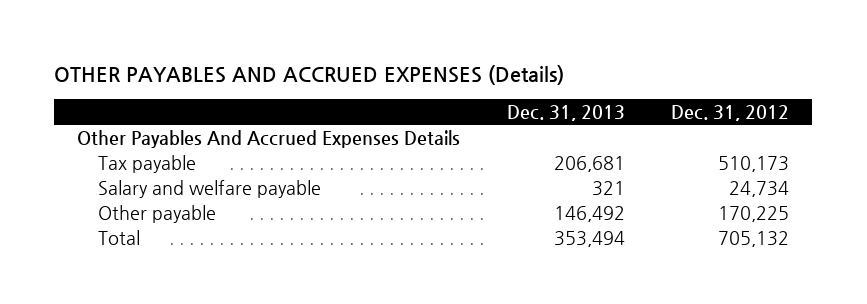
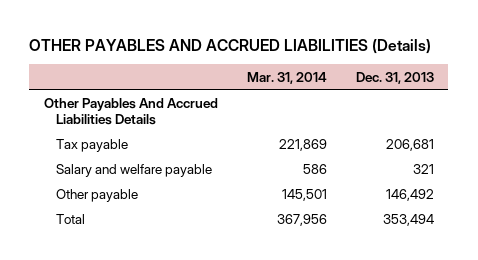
[54,65,565,86] OTHER PAYABLES AND ACCRUED EXPENSES (Details) -> [29,38,432,54] OTHER PAYABLES AND ACCRUED LIABILITIES (Details)
[671,104,790,121] Dec. 31, 2012 -> none
none -> [246,71,327,84] Mar. 31, 2014
[77,129,461,148] Other Payables And Accrued Expenses Details -> [43,97,218,125] Other Payables And Accrued Liabilities Details

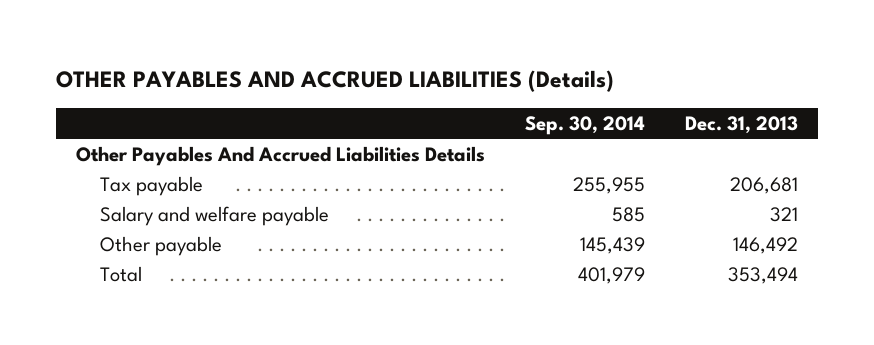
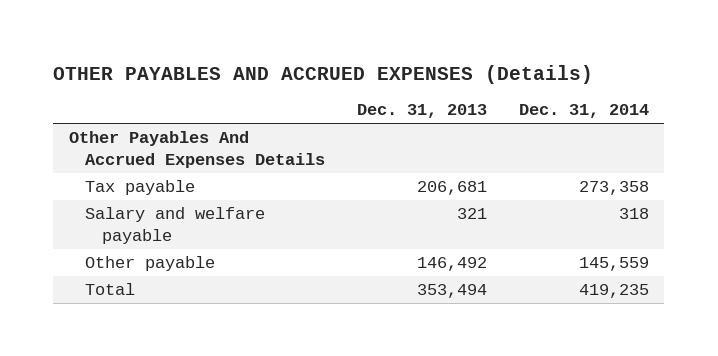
[55,70,614,93] OTHER PAYABLES AND ACCRUED LIABILITIES (Details) -> [53,64,594,84] OTHER PAYABLES AND ACCRUED EXPENSES (Details)
[524,115,645,135] Sep. 30, 2014 -> none
none -> [518,104,649,119] Dec. 31, 2014
[75,145,485,166] Other Payables And Accrued Liabilities Details -> [69,130,326,168] Other Payables And Accrued Expenses Details

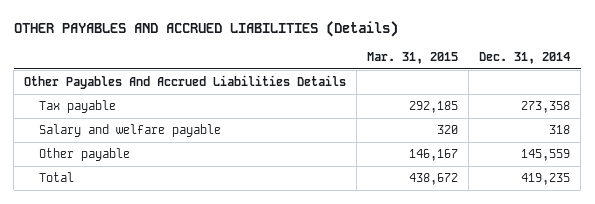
[53,64,594,84] OTHER PAYABLES AND ACCRUED EXPENSES (Details) -> [13,20,398,37] OTHER PAYABLES AND ACCRUED LIABILITIES (Details)
[357,104,488,119] Dec. 31, 2013 -> none
none -> [367,52,459,65] Mar. 31, 2015
[69,130,326,168] Other Payables And Accrued Expenses Details -> [24,75,347,90] Other Payables And Accrued Liabilities Details

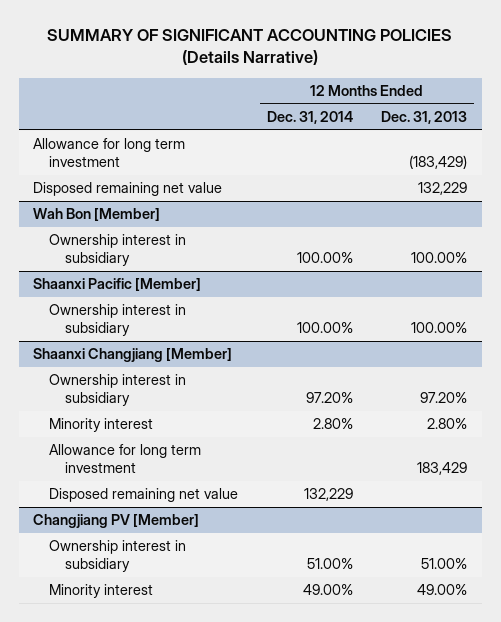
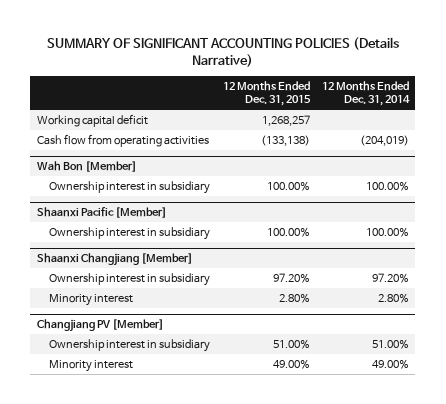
[381,110,468,124] Dec. 31, 2013 -> none
none -> [222,81,311,107] 12 Months Ended Dec. 31, 2015
[33,138,186,167] Allowance for long term investment -> none
[33,182,223,197] Disposed remaining net value -> none
none -> [36,113,148,127] Working capital deficit
none -> [36,133,209,147] Cash flow from operating activities
[49,444,202,473] Allowance for long term investment -> none
[49,488,239,503] Disposed remaining net value -> none

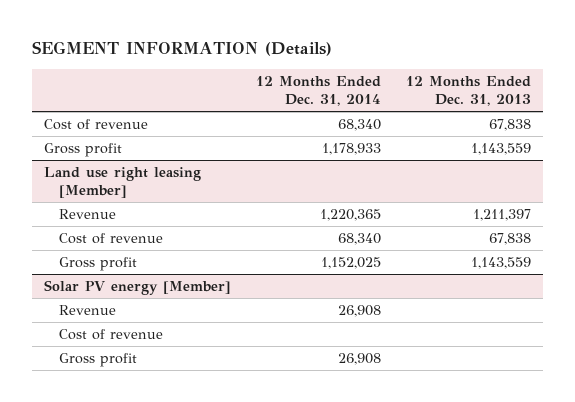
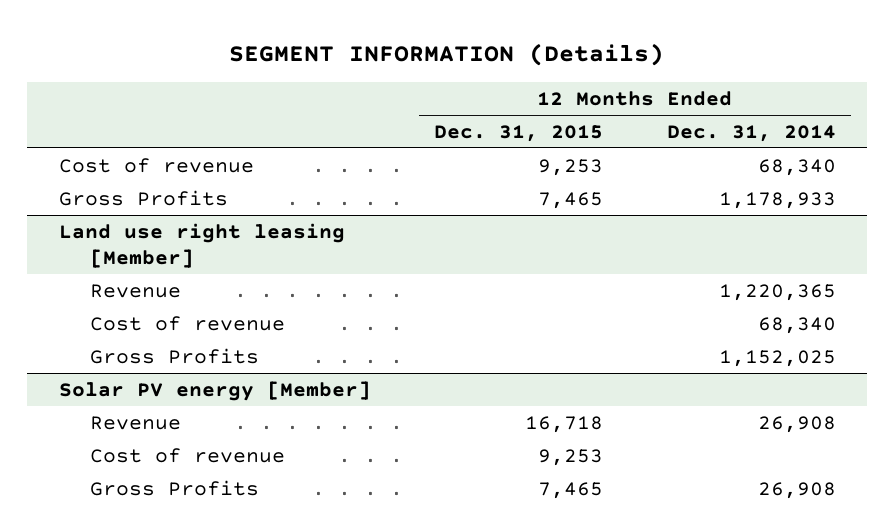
[405,76,531,107] 12 Months Ended Dec. 31, 2013 -> none
none -> [434,124,604,142] Dec. 31, 2015
[44,143,123,158] Gross profit -> [59,189,229,206] Gross Profits
[58,257,137,272] Gross profit -> [90,347,260,364] Gross Profits
[58,353,137,368] Gross profit -> [90,479,260,496] Gross Profits

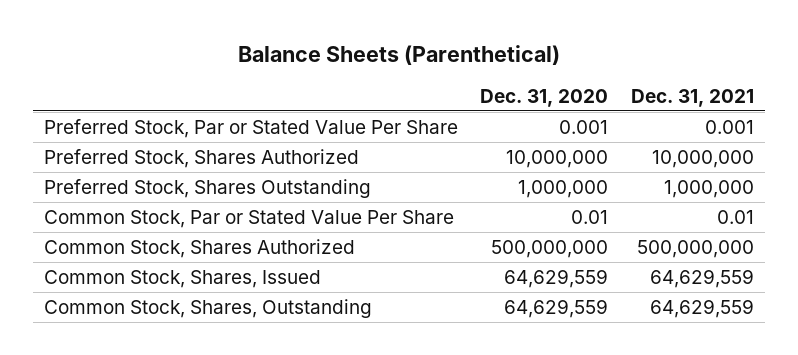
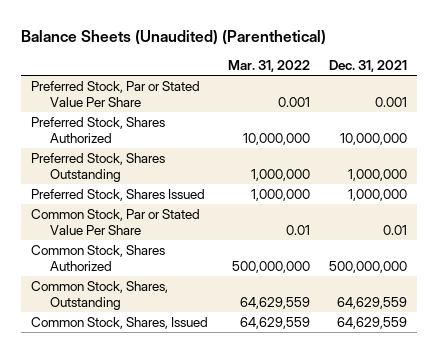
[237,45,560,66] Balance Sheets (Parenthetical) -> [20,29,326,45] Balance Sheets (Unaudited) (Parenthetical)
[480,88,609,107] Dec. 31, 2020 -> none
none -> [227,60,310,73] Mar. 31, 2022
none -> [30,188,205,201] Preferred Stock, Shares Issued
[44,269,322,288] Common Stock, Shares, Issued -> [30,316,208,329] Common Stock, Shares, Issued

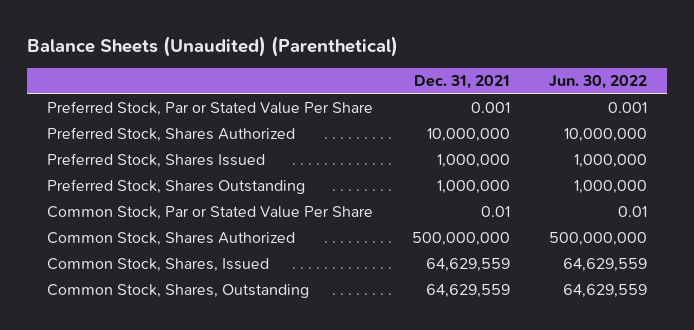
[227,60,310,73] Mar. 31, 2022 -> none
none -> [549,75,648,90] Jun. 30, 2022
[30,152,165,182] Preferred Stock, Shares Outstanding -> [46,179,305,195] Preferred Stock, Shares Outstanding
[30,280,168,310] Common Stock, Shares, Outstanding -> [46,284,309,299] Common Stock, Shares, Outstanding

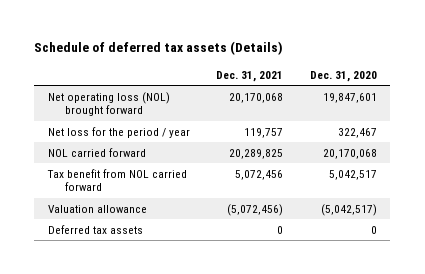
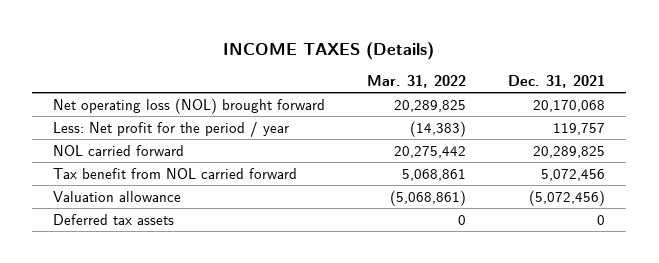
[34,41,284,56] Schedule of deferred tax assets (Details) -> [223,41,435,60] INCOME TAXES (Details)
[310,70,378,82] Dec. 31, 2020 -> none
none -> [367,74,467,88] Mar. 31, 2022
[47,126,190,138] Net loss for the period / year -> [53,120,290,137] Less: Net profit for the period / year

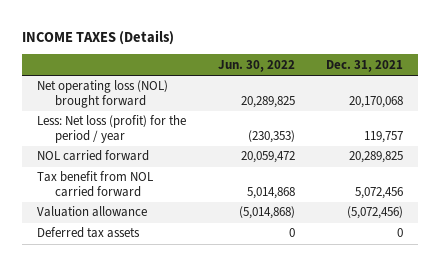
[367,74,467,88] Mar. 31, 2022 -> none
none -> [217,59,295,72] Jun. 30, 2022
[53,120,290,137] Less: Net profit for the period / year -> [37,115,187,144] Less: Net loss (profit) for the period / year

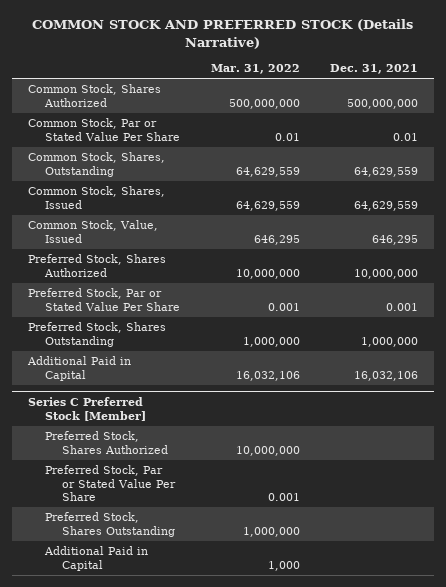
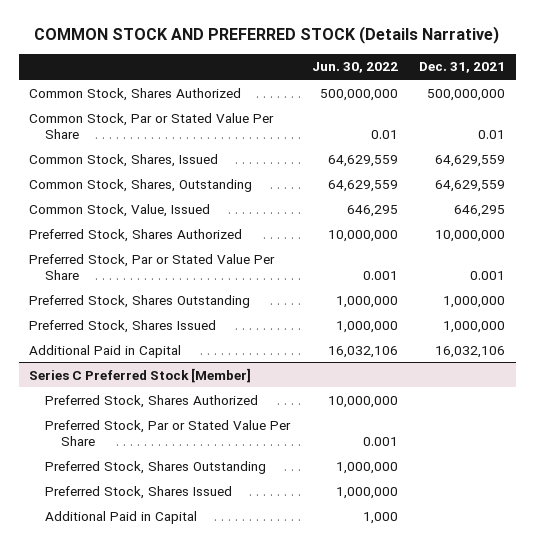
[210,63,300,74] Mar. 31, 2022 -> none
none -> [311,62,398,74] Jun. 30, 2022
[27,152,165,177] Common Stock, Shares, Outstanding -> [29,178,253,192] Common Stock, Shares, Outstanding
none -> [29,319,217,333] Preferred Stock, Shares Issued
none -> [45,485,233,499] Preferred Stock, Shares Issued

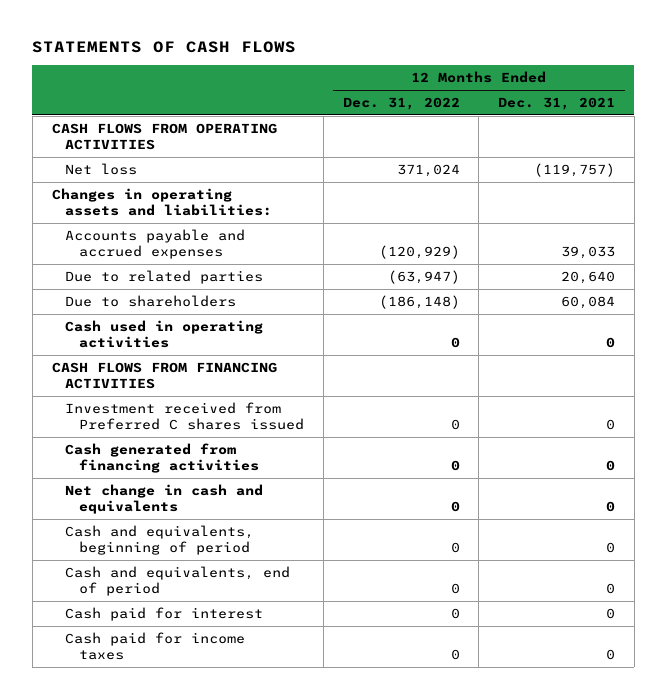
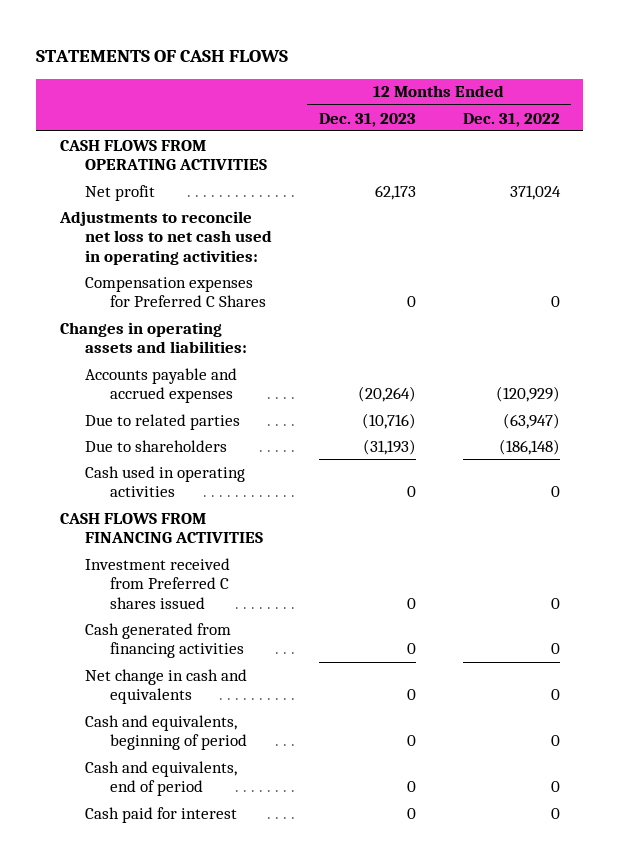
[498,97,616,111] Dec. 31, 2021 -> none
none -> [318,112,416,127] Dec. 31, 2023
[65,162,138,175] Net loss -> [84,184,155,201] Net profit
none -> [58,210,272,265] Adjustments to reconcile net loss to net cash used in operating activities:
none -> [84,276,266,308] Compensation expenses for Preferred C Shares
[65,631,246,661] Cash paid for income taxes -> none

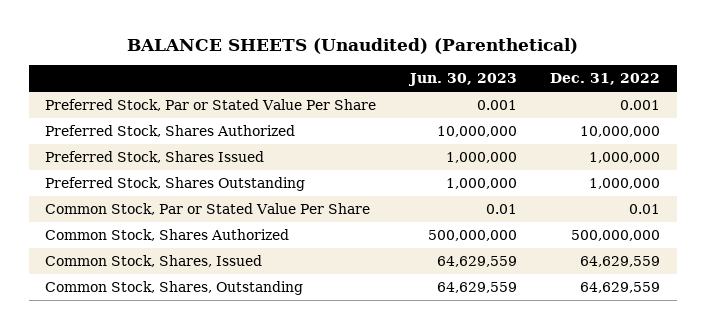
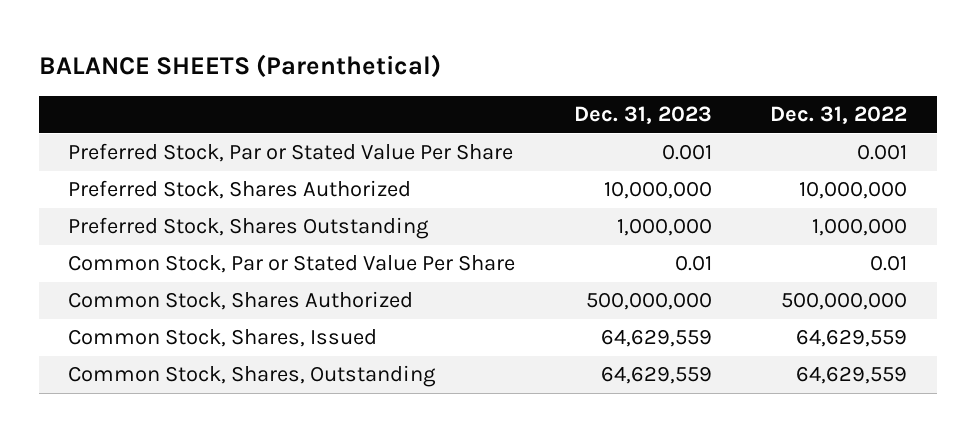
[126,37,578,54] BALANCE SHEETS (Unaudited) (Parenthetical) -> [39,53,442,78] BALANCE SHEETS (Parenthetical)
[407,73,517,87] Jun. 30, 2023 -> none
none -> [573,106,712,125] Dec. 31, 2023
[45,151,265,164] Preferred Stock, Shares Issued -> none

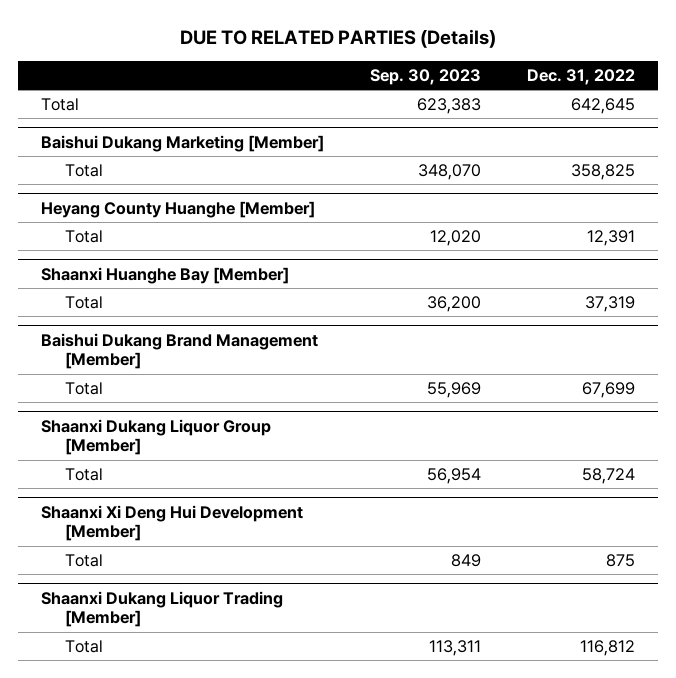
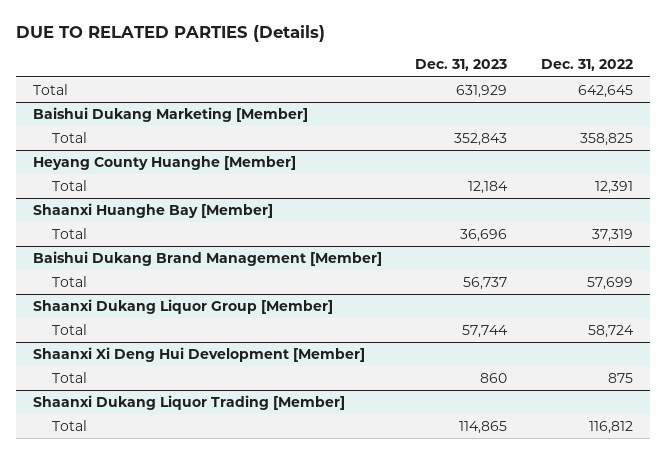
[369,68,481,85] Sep. 30, 2023 -> none
none -> [415,59,508,72] Dec. 31, 2023
[581,382,635,399] 67,699 -> [586,277,633,291] 57,699

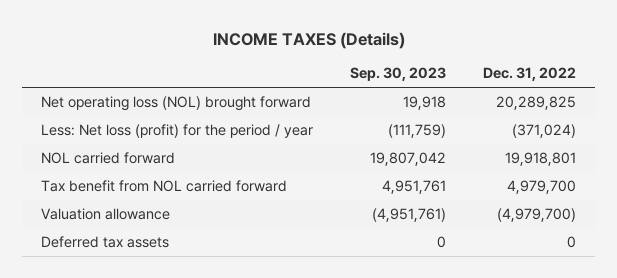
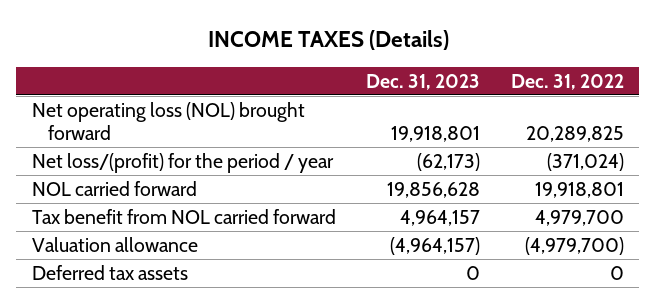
[350,67,447,82] Sep. 30, 2023 -> none
none -> [366,73,481,90] Dec. 31, 2023
[40,124,313,139] Less: Net loss (profit) for the period / year -> [31,153,334,174] Net loss/(profit) for the period / year

